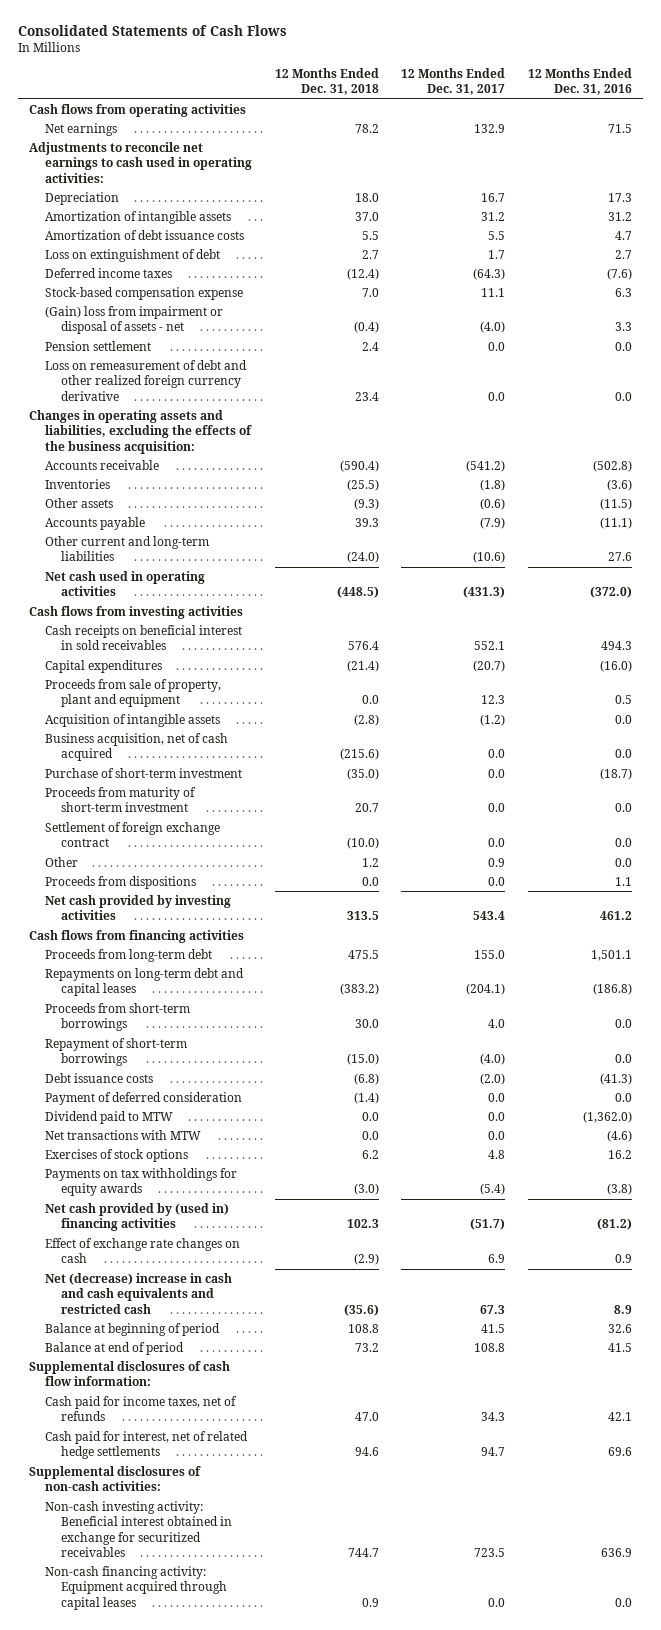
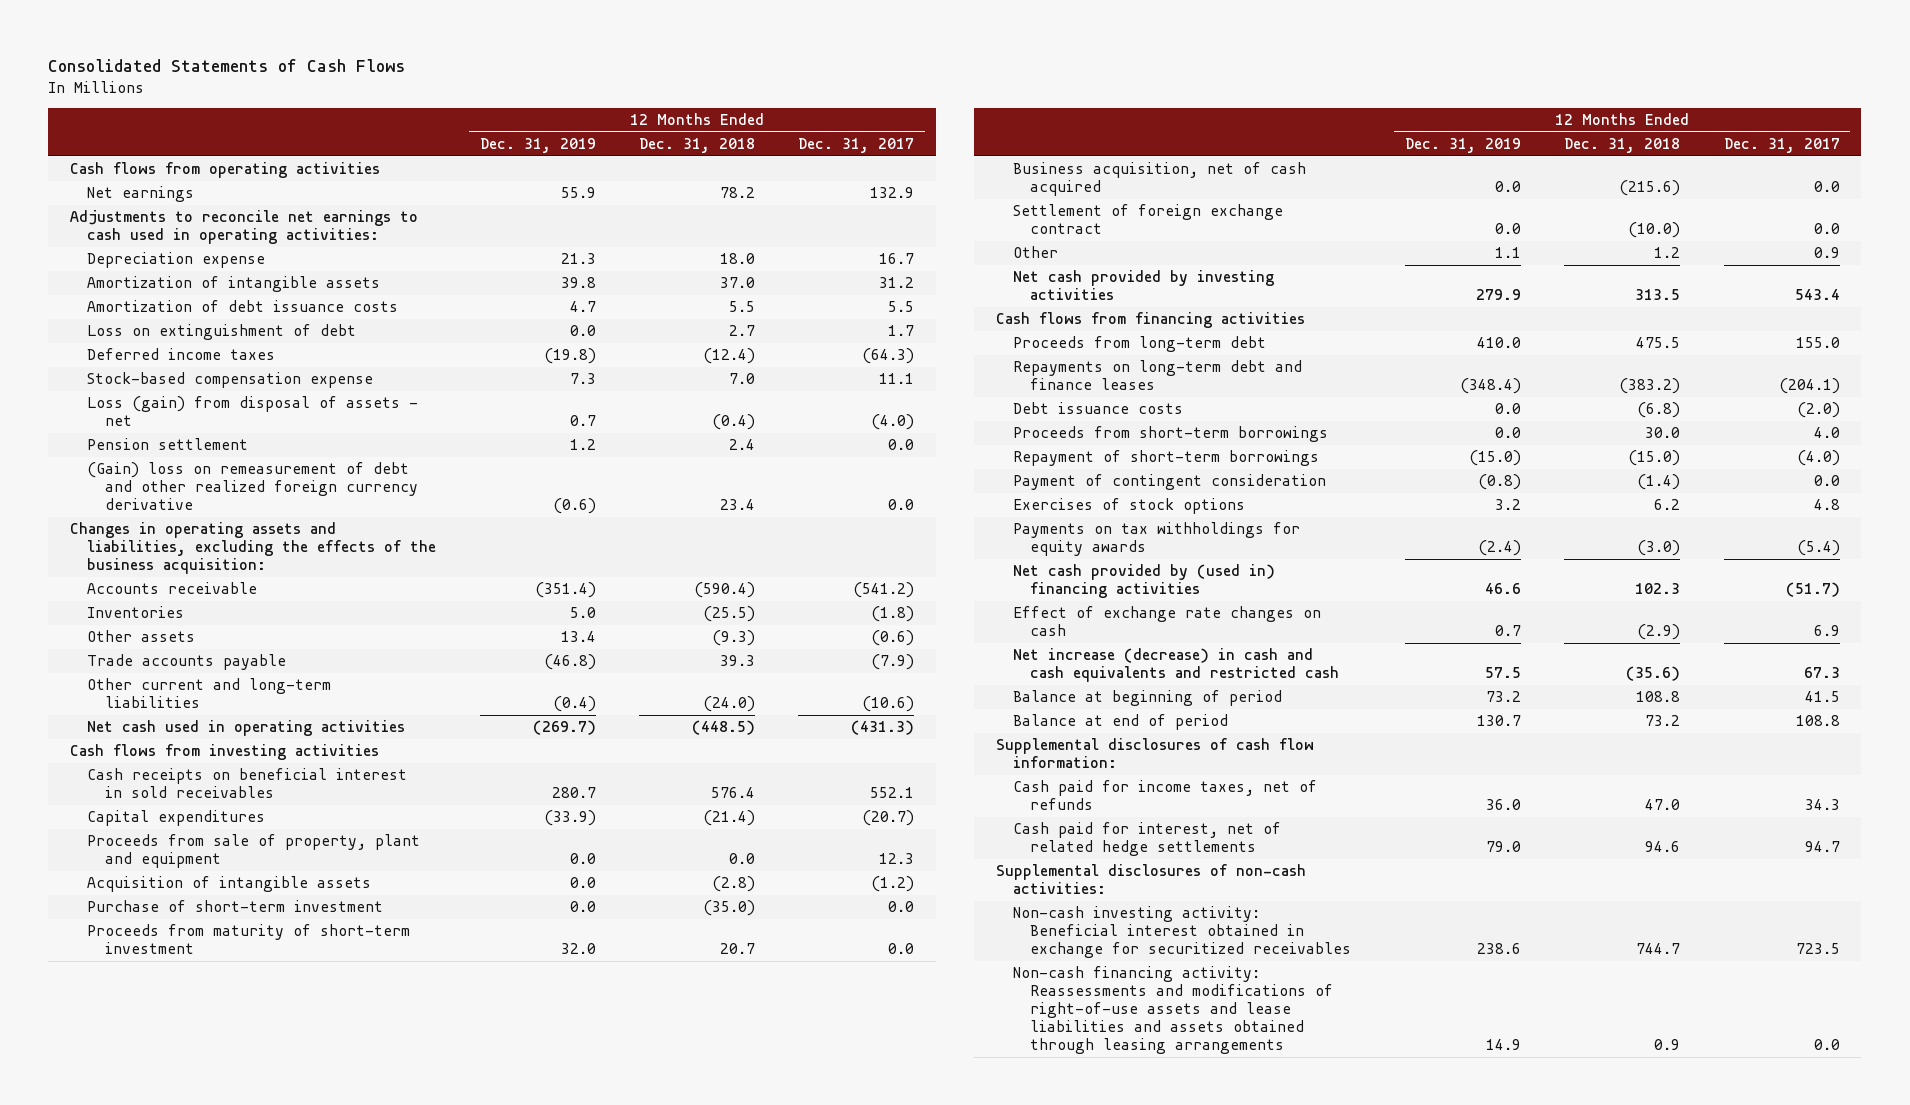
[527,67,632,96] 12 Months Ended Dec. 31, 2016 -> none
none -> [479,138,596,154] Dec. 31, 2019
[45,191,120,205] Depreciation -> [87,252,266,269] Depreciation expense
[45,305,224,335] (Gain) loss from impairment or disposal of assets - net -> [87,396,419,427] Loss (gain) from disposal of assets - net
[45,359,248,401] Loss on remeasurement of debt and other realized foreign currency derivative -> [87,462,418,511] (Gain) loss on remeasurement of debt and other realized foreign currency derivative
[45,516,146,530] Accounts payable -> [87,654,287,671] Trade accounts payable
[45,732,229,762] Business acquisition, net of cash acquired -> [1012,162,1306,197] Business acquisition, net of cash acquired
[45,875,197,889] Proceeds from dispositions -> none
[45,967,245,997] Repayments on long-term debt and capital leases -> [1012,360,1302,391] Repayments on long-term debt and finance leases
[45,1072,154,1083] Debt issuance costs -> [1012,402,1183,415] Debt issuance costs
[45,1110,174,1124] Dividend paid to MTW -> none
[45,1129,202,1140] Net transactions with MTW -> none
[45,1091,243,1105] Payment of deferred consideration -> [1012,474,1326,491] Payment of contingent consideration
[45,1272,233,1314] Net (decrease) increase in cash and cash equivalents and restricted cash -> [1012,648,1340,683] Net increase (decrease) in cash and cash equivalents and restricted cash
[45,1565,228,1610] Non-cash financing activity: Equipment acquired through capital leases -> none
none -> [1012,966,1334,1055] Non-cash financing activity: Reassessments and modifications of right-of-use assets and lease liabilities and assets obtained through leasing arrangements

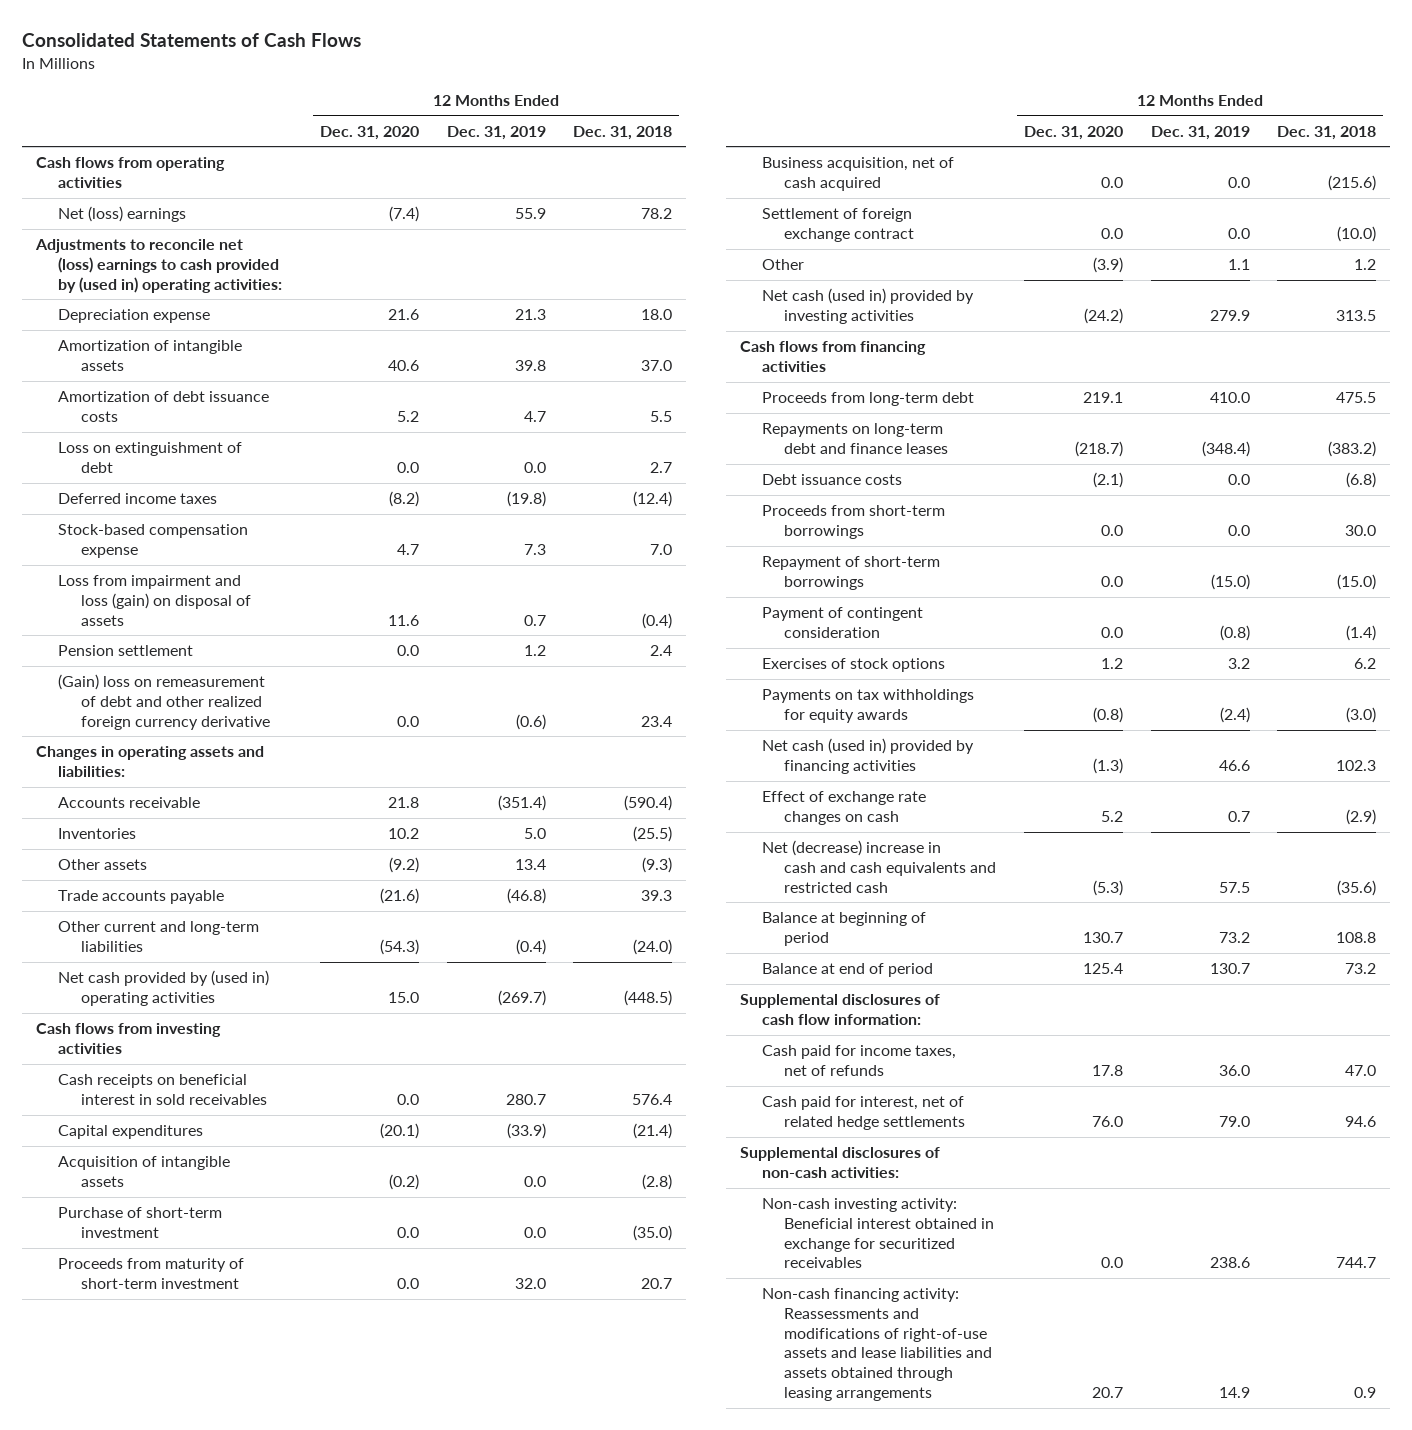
[797,138,914,154] Dec. 31, 2017 -> none
none -> [320,125,420,140] Dec. 31, 2020
[87,186,195,203] Net earnings -> [58,206,187,223] Net (loss) earnings
[70,210,419,245] Adjustments to reconcile net earnings to cash used in operating activities: -> [35,239,283,293] Adjustments to reconcile net (loss) earnings to cash provided by (used in) operating activities:
[87,396,419,427] Loss (gain) from disposal of assets - net -> [58,575,251,626] Loss from impairment and loss (gain) on disposal of assets
[70,522,437,575] Changes in operating assets and liabilities, excluding the effects of the business acquisition: -> [36,746,265,777] Changes in operating assets and liabilities:
[87,720,406,737] Net cash used in operating activities -> [58,970,270,1006] Net cash provided by (used in) operating activities
[87,834,421,869] Proceeds from sale of property, plant and equipment -> none
[1012,270,1274,301] Net cash provided by investing activities -> [762,288,975,324] Net cash (used in) provided by investing activities
[1012,564,1275,599] Net cash provided by (used in) financing activities -> [762,738,975,774] Net cash (used in) provided by financing activities
[1012,648,1340,683] Net increase (decrease) in cash and cash equivalents and restricted cash -> [762,840,997,893] Net (decrease) increase in cash and cash equivalents and restricted cash

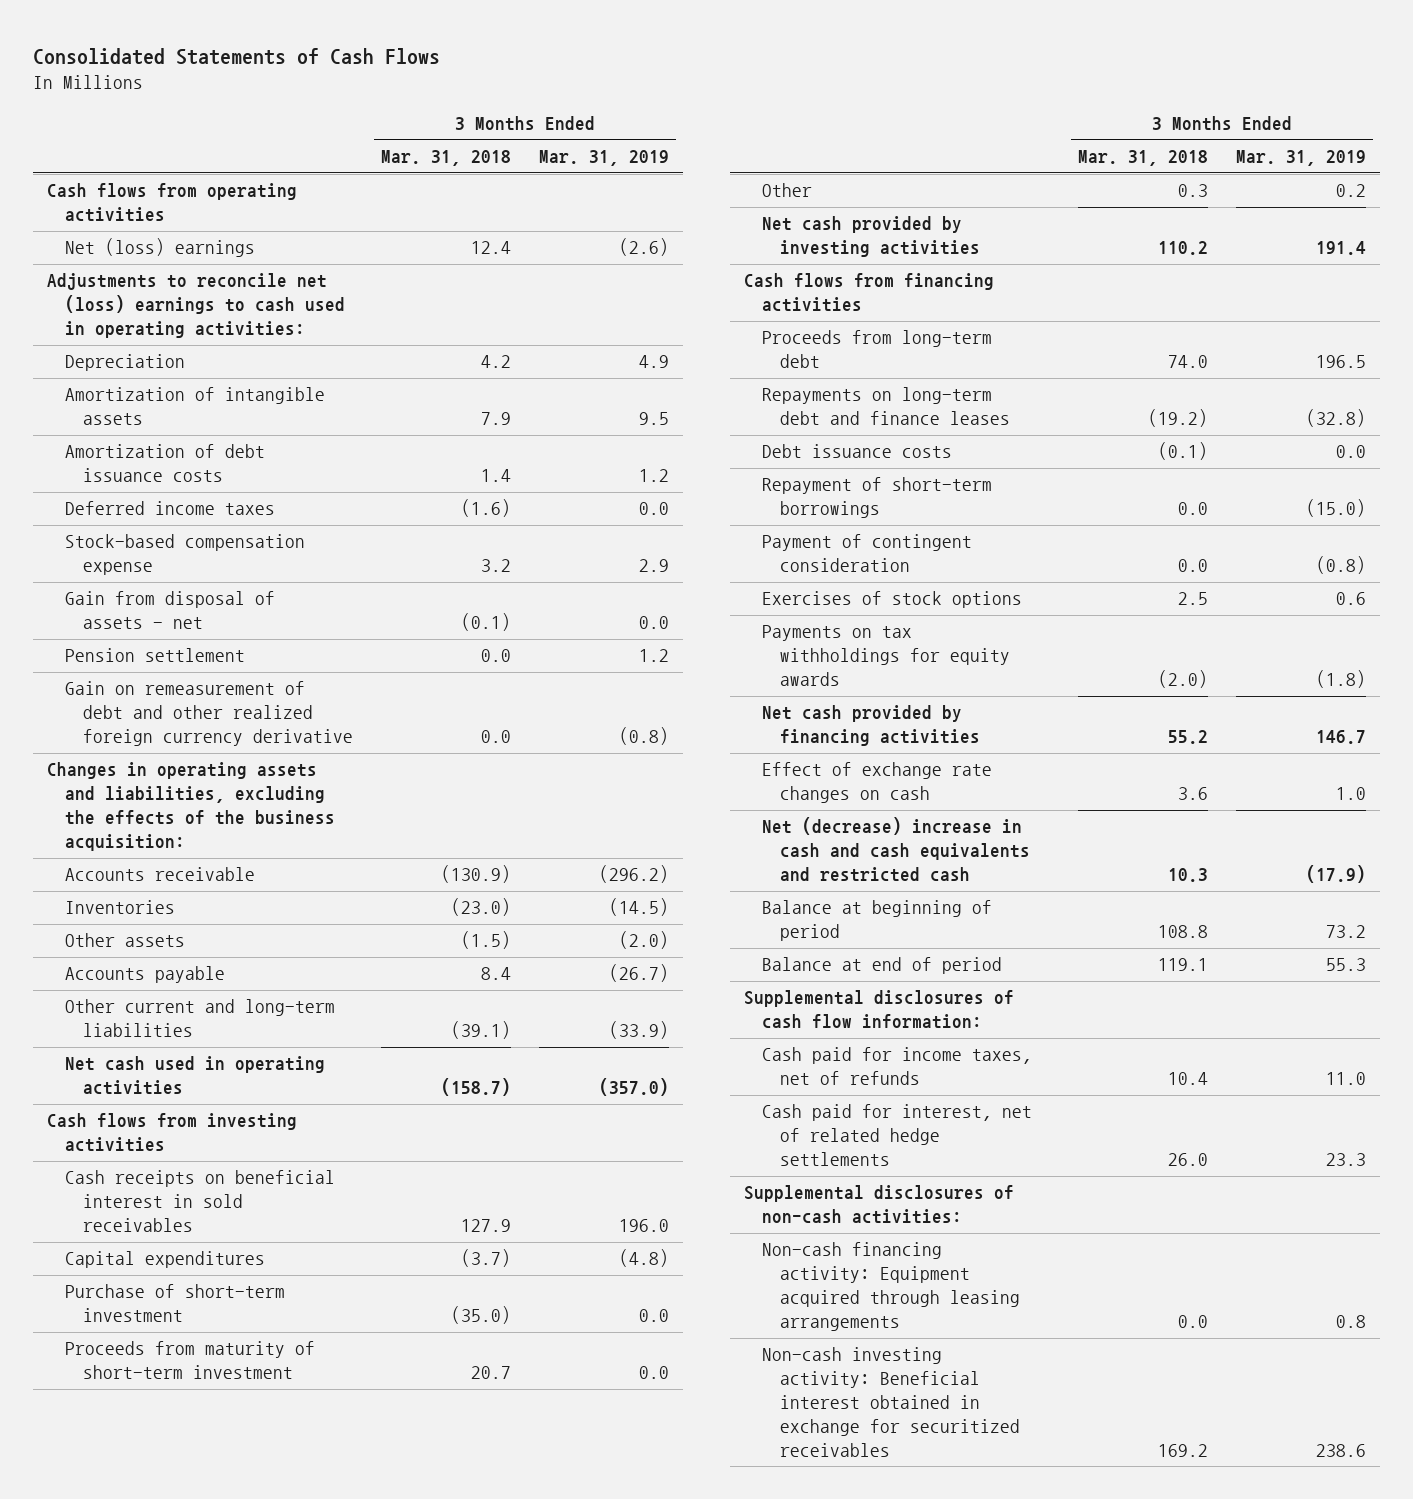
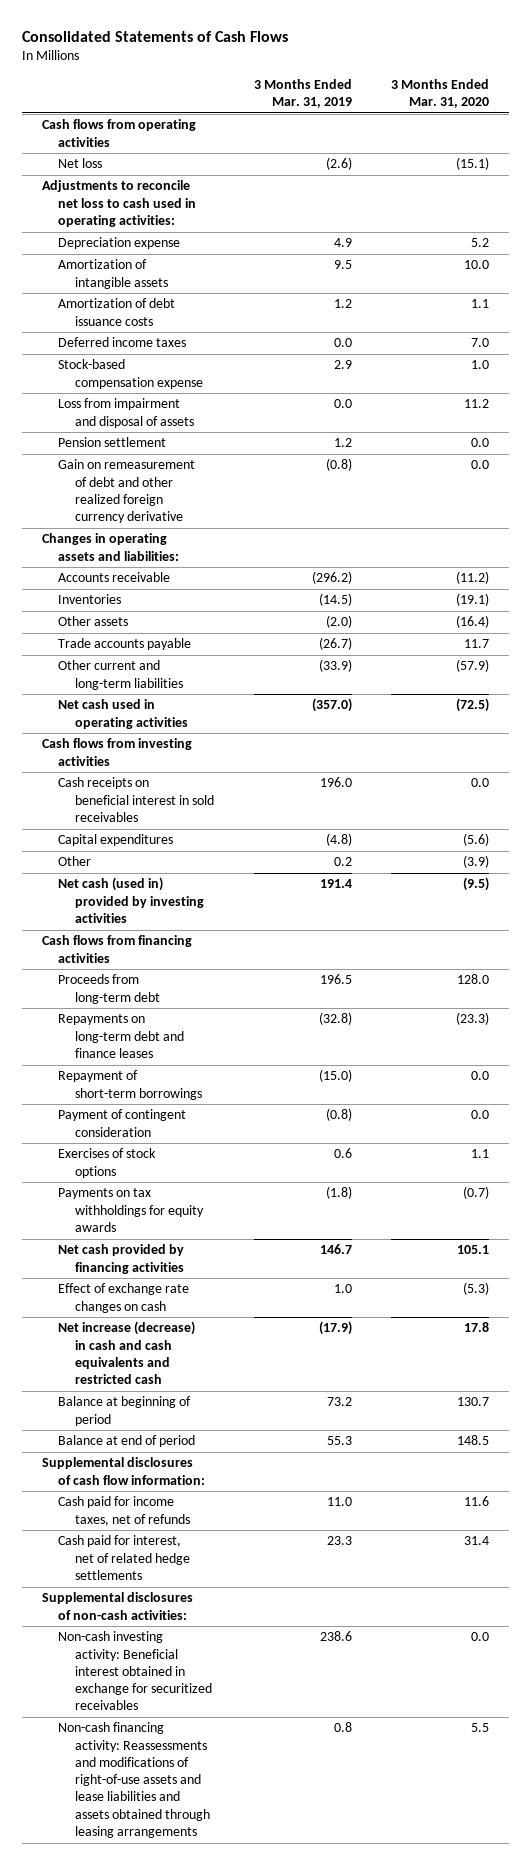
[380,150,511,167] Mar. 31, 2018 -> none
none -> [391,78,490,109] 3 Months Ended Mar. 31, 2020
[65,238,256,258] Net (loss) earnings -> [58,158,103,169] Net loss
[47,273,346,339] Adjustments to reconcile net (loss) earnings to cash used in operating activities: -> [41,180,197,227] Adjustments to reconcile net loss to cash used in operating activities:
[65,354,186,372] Depreciation -> [58,237,181,250] Depreciation expense
[65,591,276,630] Gain from disposal of assets - net -> [58,398,195,428] Loss from impairment and disposal of assets
[47,762,336,852] Changes in operating assets and liabilities, excluding the effects of the business acquisition: -> [41,533,180,561] Changes in operating assets and liabilities:
[65,966,226,984] Accounts payable -> [58,638,192,651] Trade accounts payable
[65,1284,286,1323] Purchase of short-term investment -> none
[65,1341,316,1380] Proceeds from maturity of short-term investment -> none
[761,216,980,258] Net cash provided by investing activities -> [58,877,205,923] Net cash (used in) provided by investing activities
[761,444,952,459] Debt issuance costs -> none
[761,817,1030,883] Net (decrease) increase in cash and cash equivalents and restricted cash -> [58,1321,196,1385] Net increase (decrease) in cash and cash equivalents and restricted cash
[761,1242,1020,1332] Non-cash financing activity: Equipment acquired through leasing arrangements -> none
none -> [58,1722,211,1838] Non-cash financing activity: Reassessments and modifications of right-of-use assets and lease liabilities and assets obtained through leasing arrangements

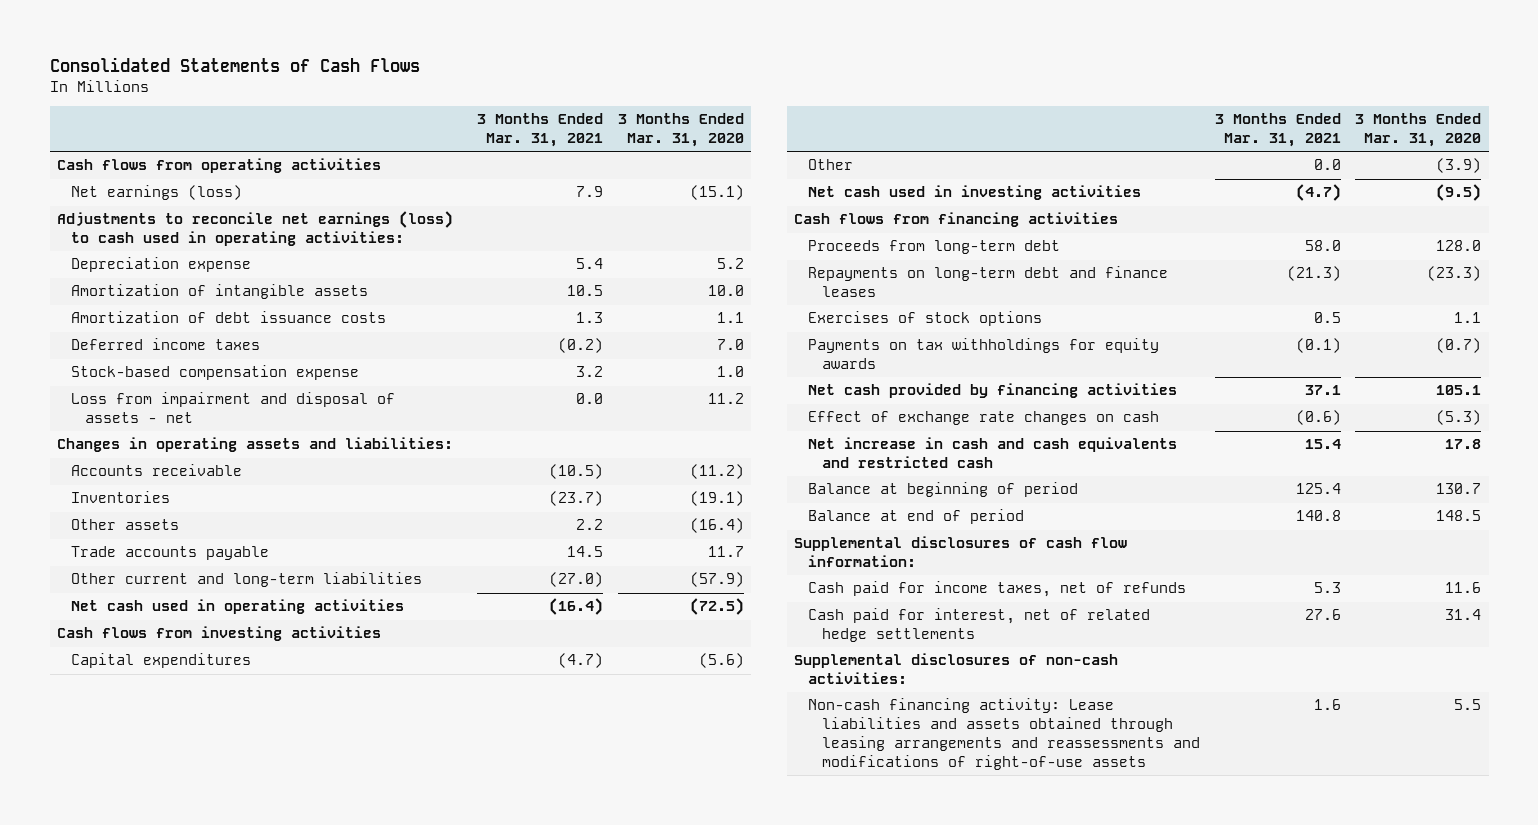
[253,78,352,109] 3 Months Ended Mar. 31, 2019 -> none
none -> [477,113,604,148] 3 Months Ended Mar. 31, 2021
[58,158,103,169] Net loss -> [70,185,242,201] Net earnings (loss)
[41,180,197,227] Adjustments to reconcile net loss to cash used in operating activities: -> [56,211,453,247] Adjustments to reconcile net earnings (loss) to cash used in operating activities:
[58,437,167,448] Pension settlement -> none
[58,459,196,524] Gain on remeasurement of debt and other realized foreign currency derivative -> none
[58,398,195,428] Loss from impairment and disposal of assets -> [70,392,395,424] Loss from impairment and disposal of assets - net
[58,777,215,822] Cash receipts on beneficial interest in sold receivables -> none
[58,877,205,923] Net cash (used in) provided by investing activities -> [808,185,1142,201] Net cash used in investing activities
[58,1070,203,1100] Repayment of short-term borrowings -> none
[58,1109,187,1137] Payment of contingent consideration -> none
[58,1321,196,1385] Net increase (decrease) in cash and cash equivalents and restricted cash -> [808,437,1178,469] Net increase in cash and cash equivalents and restricted cash
[58,1631,213,1711] Non-cash investing activity: Beneficial interest obtained in exchange for securitized receivables -> none
[58,1722,211,1838] Non-cash financing activity: Reassessments and modifications of right-of-use assets and lease liabilities and assets obtained through leasing arrangements -> [808,698,1201,770] Non-cash financing activity: Lease liabilities and assets obtained through leasing arrangements and reassessments and modifications of right-of-use assets

